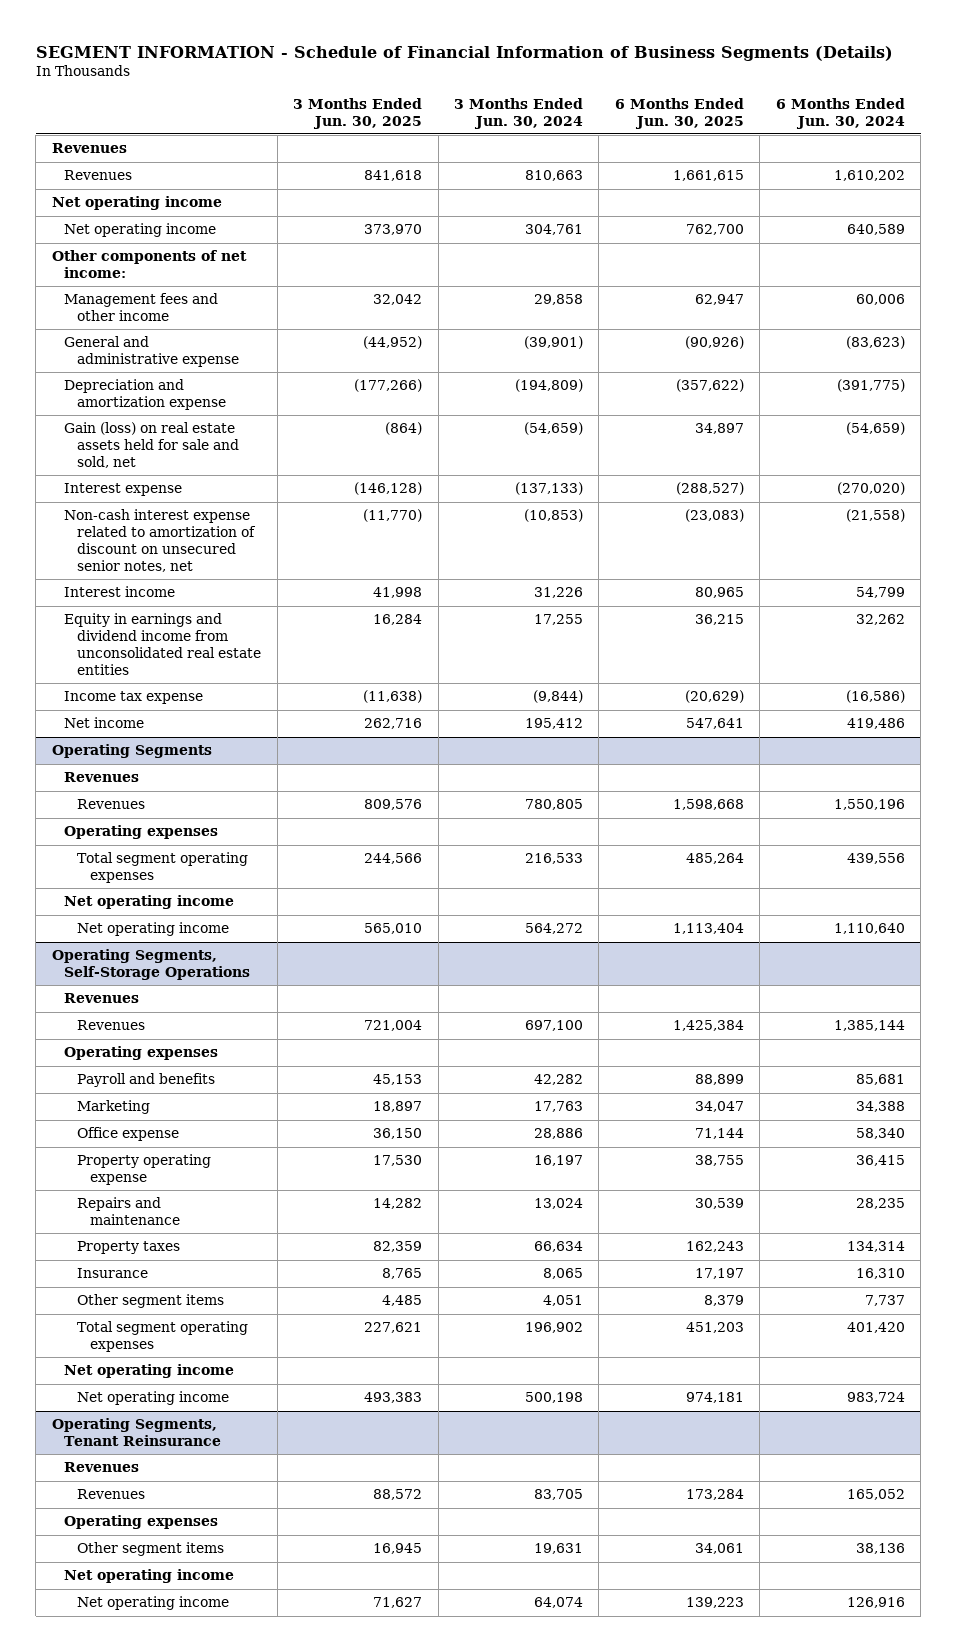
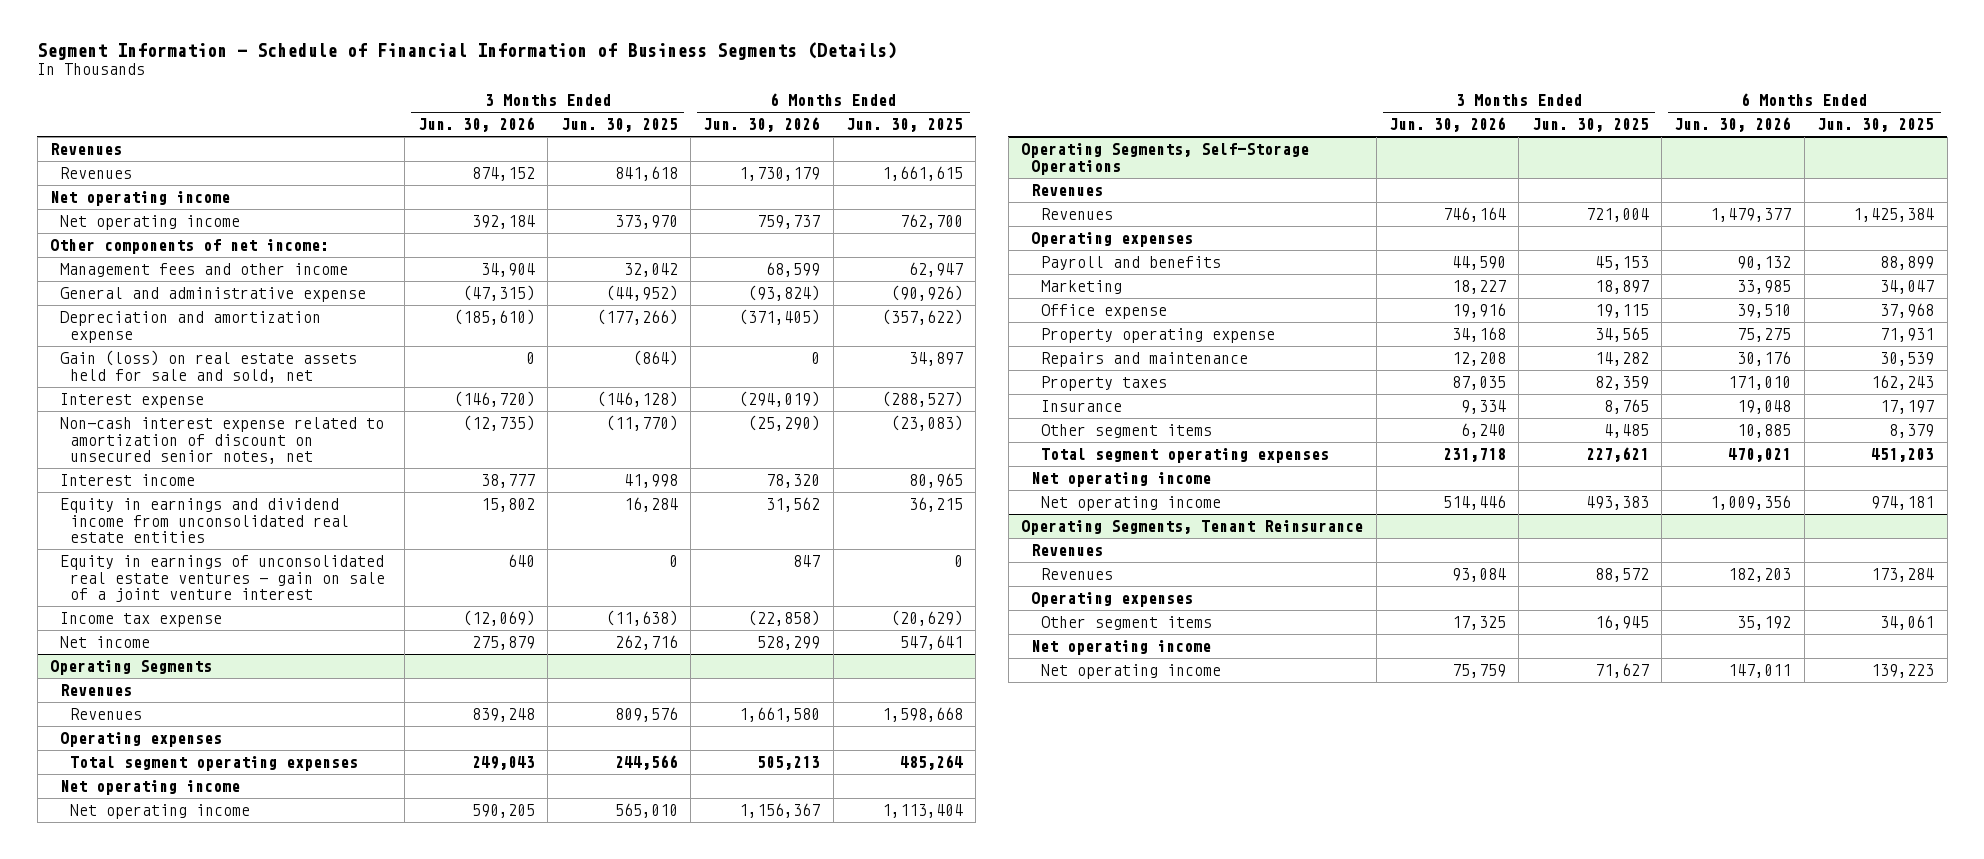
[35,45,893,61] SEGMENT INFORMATION - Schedule of Financial Information of Business Segments (Details) -> [37,42,898,61] Segment Information - Schedule of Financial Information of Business Segments (Details)
[453,97,583,129] 3 Months Ended Jun. 30, 2024 -> none
[775,97,905,129] 6 Months Ended Jun. 30, 2024 -> none
none -> [417,117,535,133] Jun. 30, 2026
none -> [703,117,821,133] Jun. 30, 2026
none -> [59,555,385,603] Equity in earnings of unconsolidated real estate ventures - gain on sale of a joint venture interest
[373,1128,423,1140] 36,150 -> [1594,304,1649,319] 19,115
[694,1128,744,1140] 71,144 -> [1880,303,1935,319] 37,968
[373,1155,423,1167] 17,530 -> [1594,327,1649,343] 34,565
[694,1155,744,1167] 38,755 -> [1880,328,1935,343] 71,931

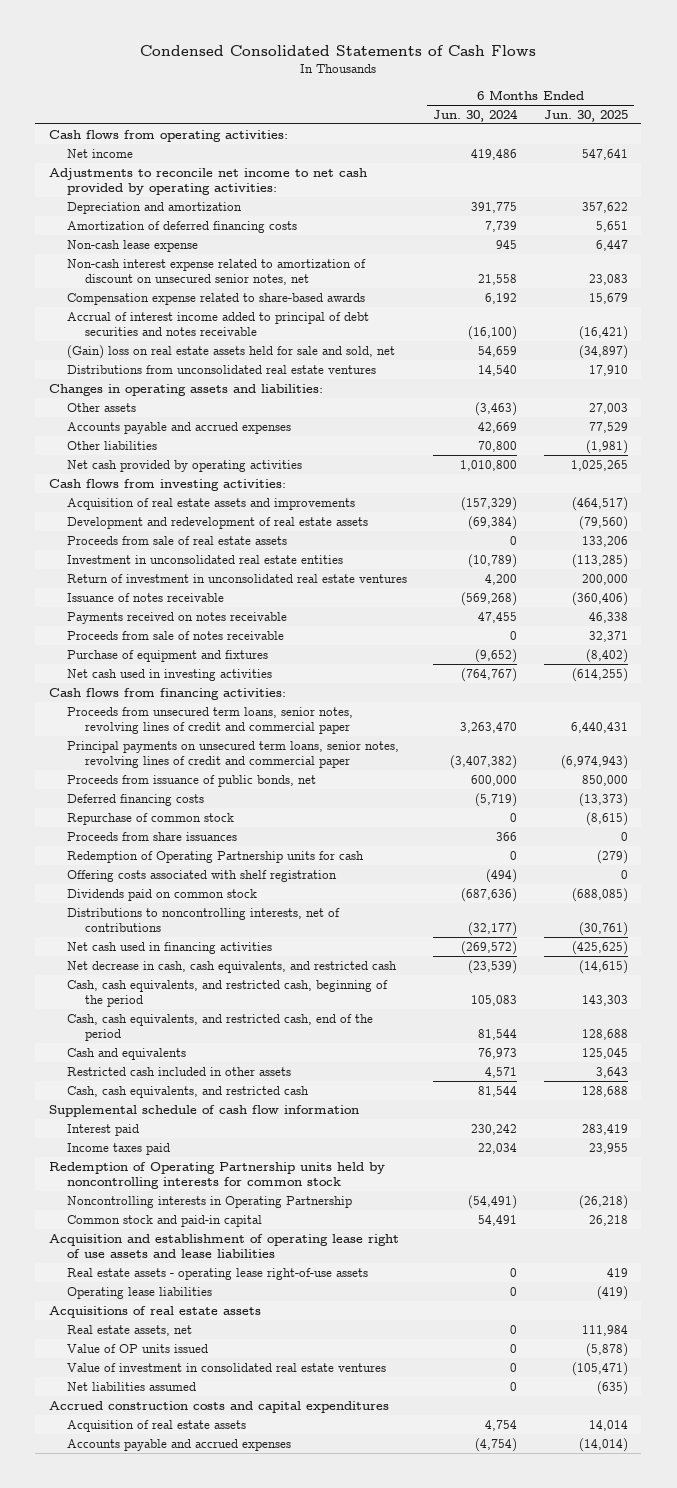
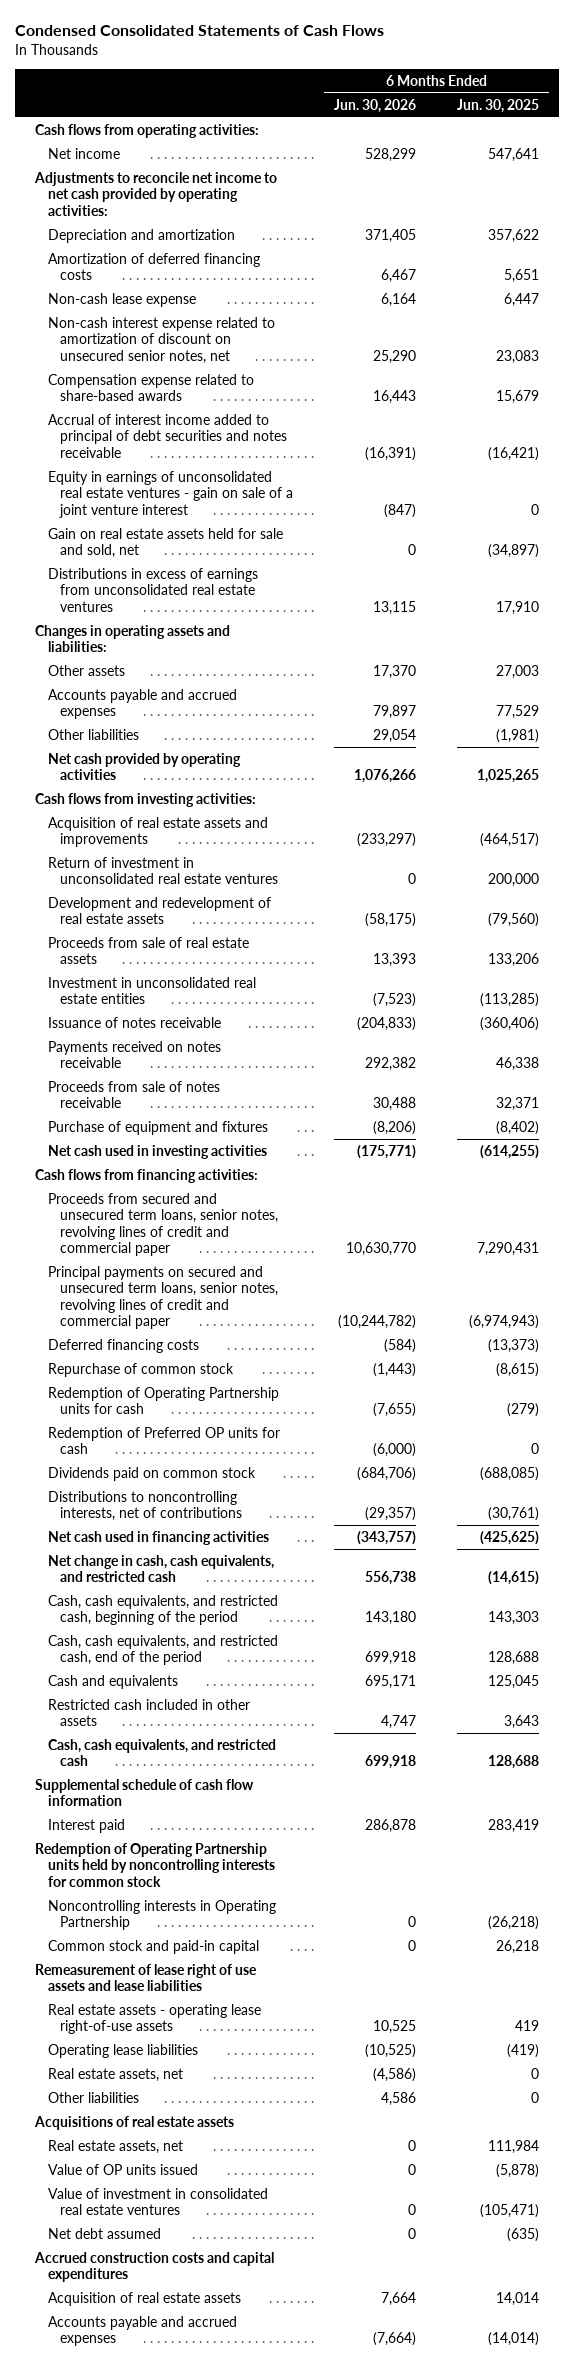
[433,108,519,122] Jun. 30, 2024 -> none
none -> [334,98,417,113] Jun. 30, 2026
none -> [47,470,294,518] Equity in earnings of unconsolidated real estate ventures - gain on sale of a joint venture interest
[66,344,395,359] (Gain) loss on real estate assets held for sale and sold, net -> [47,527,283,559] Gain on real estate assets held for sale and sold, net
[66,364,376,374] Distributions from unconsolidated real estate ventures -> [47,567,258,612] Distributions in excess of earnings from unconsolidated real estate ventures
[66,573,407,583] Return of investment in unconsolidated real estate ventures -> [47,856,279,885] Return of investment in unconsolidated real estate ventures
[66,774,316,787] Proceeds from issuance of public bonds, net -> none
[66,706,353,735] Proceeds from unsecured term loans, senior notes, revolving lines of credit and commercial paper -> [47,1192,279,1257] Proceeds from secured and unsecured term loans, senior notes, revolving lines of credit and commercial paper
[570,722,628,734] 6,440,431 -> [477,1242,540,1257] 7,290,431
[66,740,399,769] Principal payments on unsecured term loans, senior notes, revolving lines of credit and commercial paper -> [47,1265,279,1330] Principal payments on secured and unsecured term loans, senior notes, revolving lines of credit and commercial paper
[66,831,237,841] Proceeds from share issuances -> none
[66,869,337,882] Offering costs associated with shelf registration -> none
none -> [47,1426,280,1455] Redemption of Preferred OP units for cash
[66,960,397,973] Net decrease in cash, cash equivalents, and restricted cash -> [47,1554,274,1583] Net change in cash, cash equivalents, and restricted cash
[66,1142,170,1155] Income taxes paid -> none
[48,1233,399,1259] Acquisition and establishment of operating lease right of use assets and lease liabilities -> [34,1963,257,1992] Remeasurement of lease right of use assets and lease liabilities
none -> [47,2067,183,2082] Real estate assets, net
none -> [47,2091,139,2103] Other liabilities
[66,1381,196,1391] Net liabilities assumed -> [47,2227,161,2239] Net debt assumed

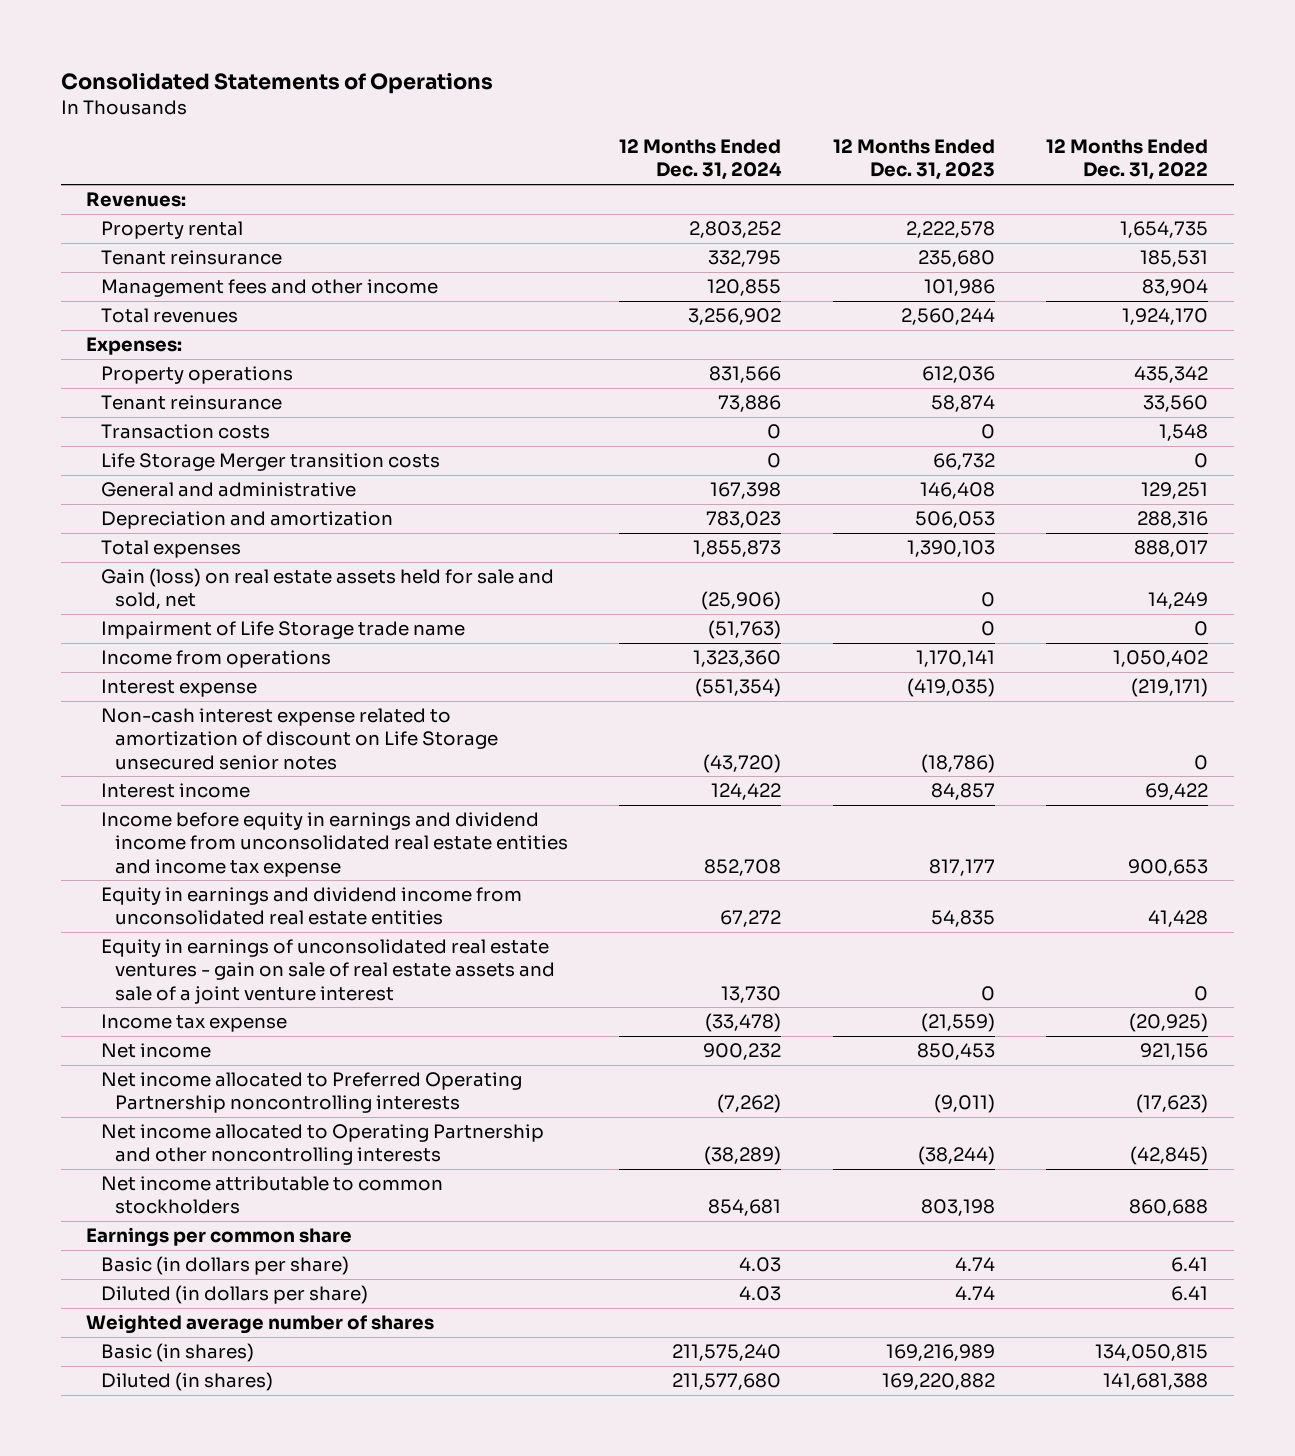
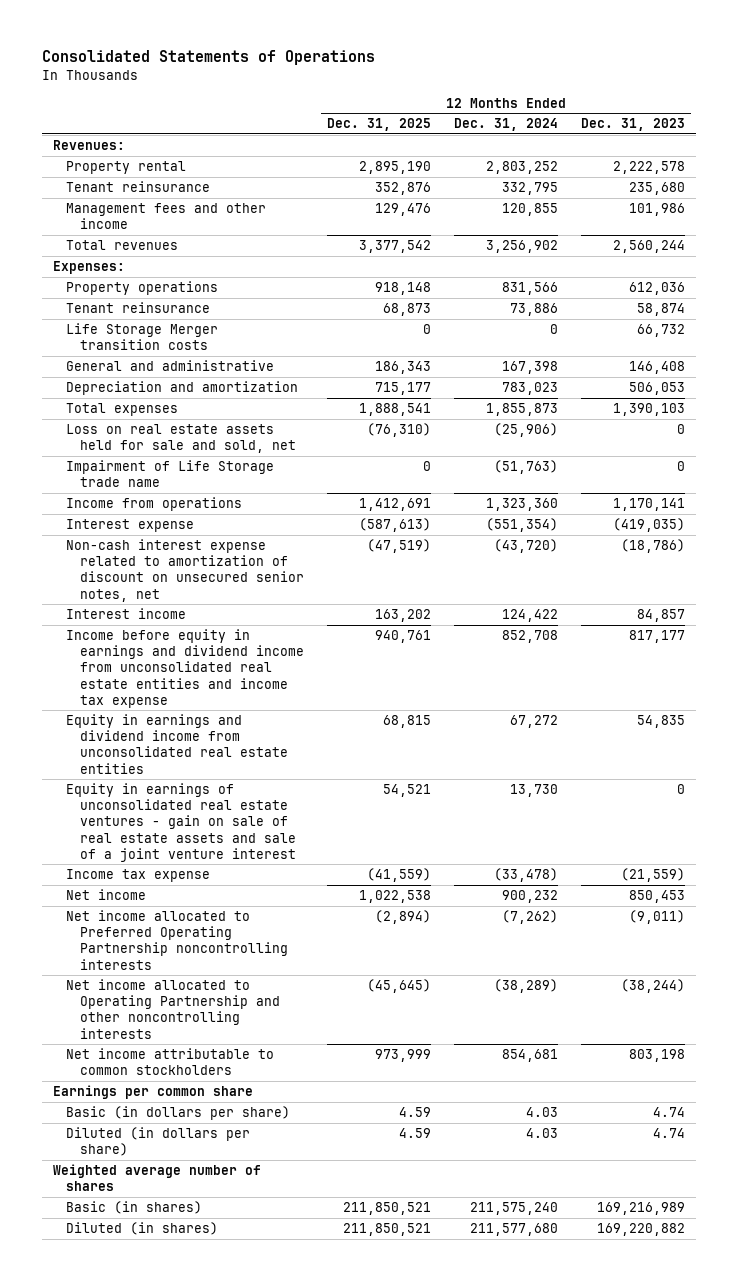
[1046,139,1209,181] 12 Months Ended Dec. 31, 2022 -> none
none -> [326,118,431,132] Dec. 31, 2025
[100,424,270,440] Transaction costs -> none
[100,568,554,610] Gain (loss) on real estate assets held for sale and sold, net -> [66,424,296,454] Loss on real estate assets held for sale and sold, net
[100,708,498,770] Non-cash interest expense related to amortization of discount on Life Storage unsecured senior notes -> [66,539,304,602] Non-cash interest expense related to amortization of discount on unsecured senior notes, net

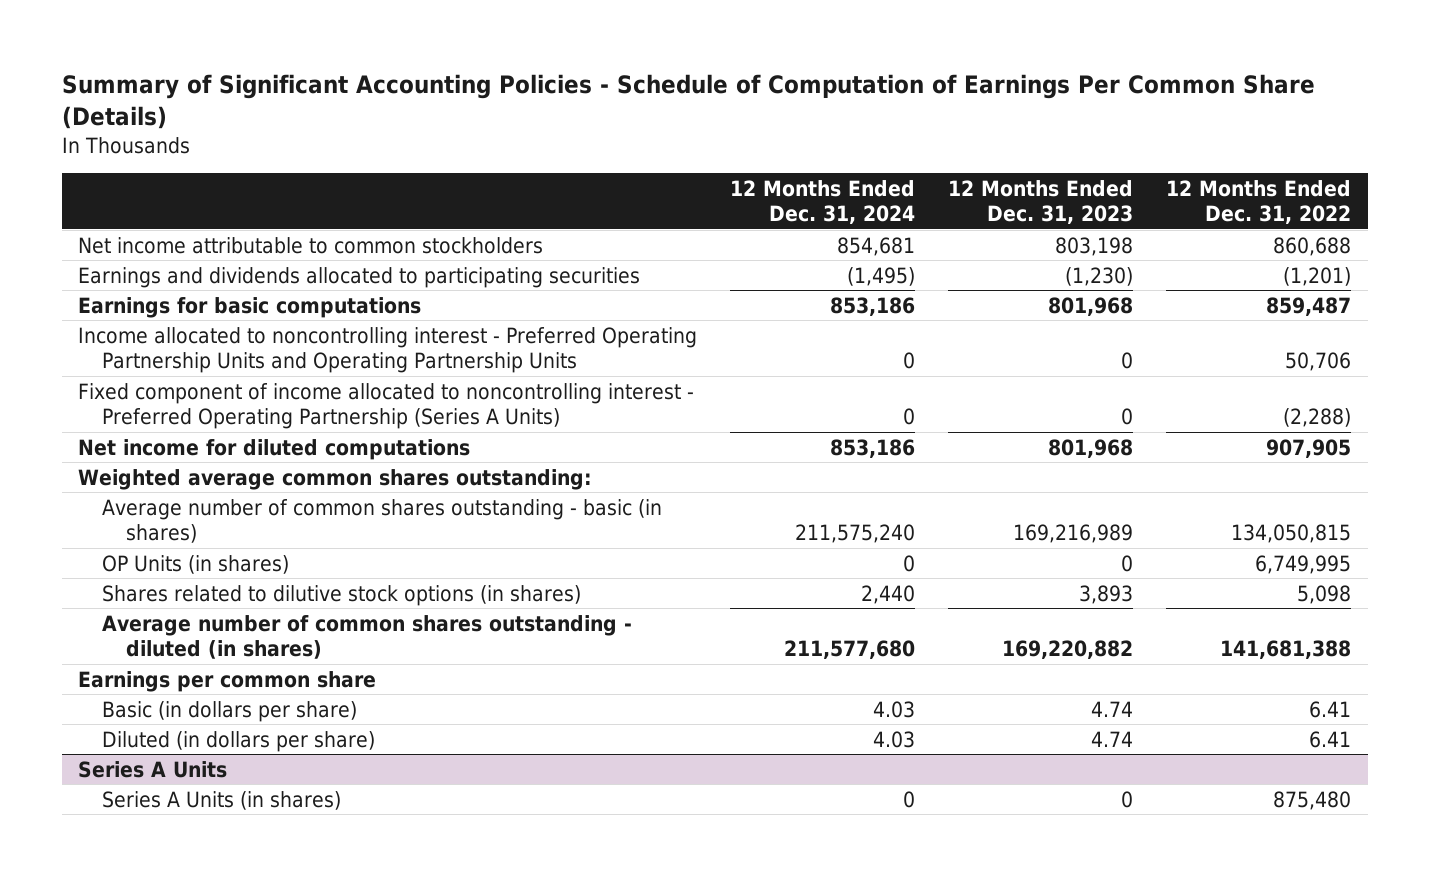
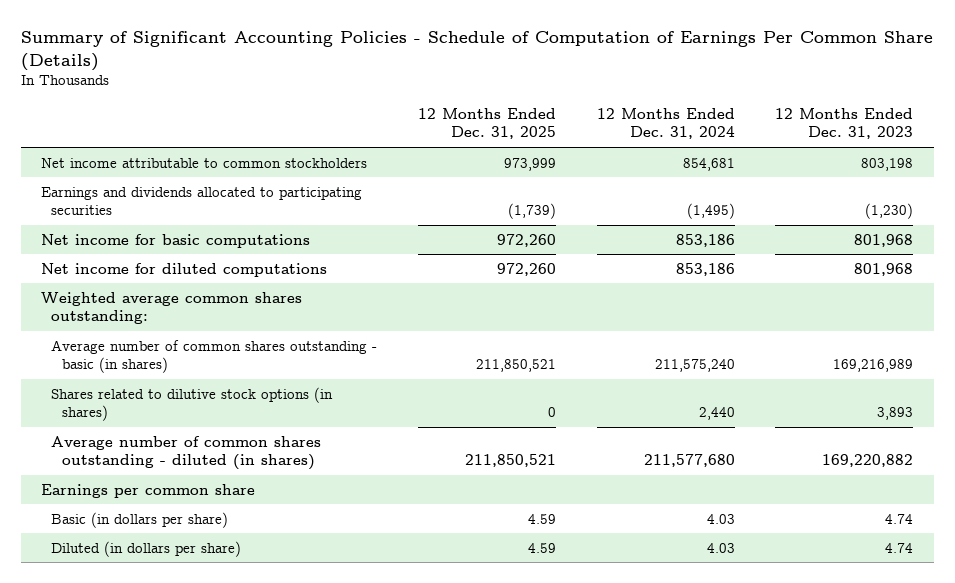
[1166,179,1352,225] 12 Months Ended Dec. 31, 2022 -> none
none -> [418,107,557,140] 12 Months Ended Dec. 31, 2025
[78,326,698,373] Income allocated to noncontrolling interest - Preferred Operating Partnership Units and Operating Partnership Units -> none
[78,382,695,429] Fixed component of income allocated to noncontrolling interest - Preferred Operating Partnership (Series A Units) -> none
[78,296,422,318] Earnings for basic computations -> [41,233,311,248] Net income for basic computations
[102,554,290,574] OP Units (in shares) -> none
[78,760,228,778] Series A Units -> none
[102,790,342,810] Series A Units (in shares) -> none

